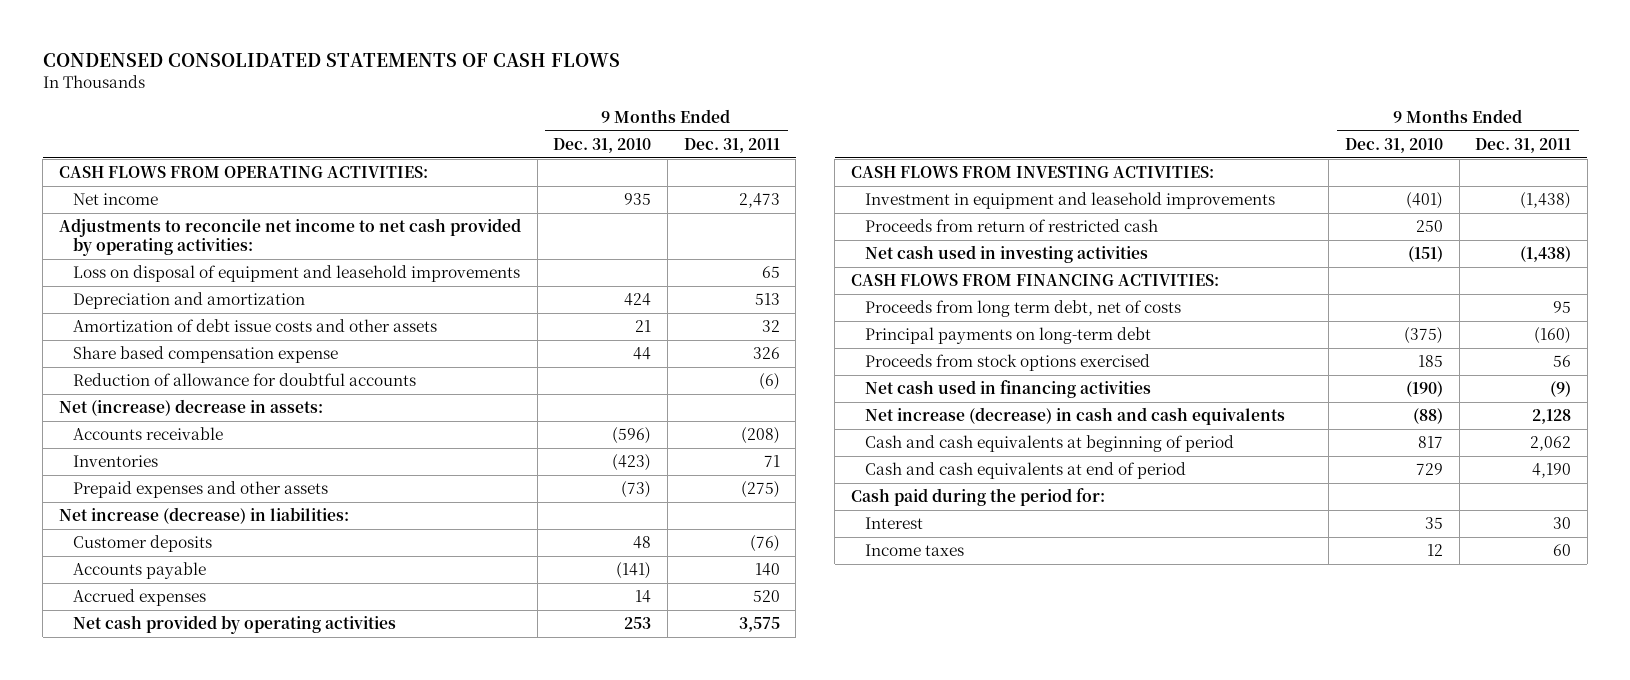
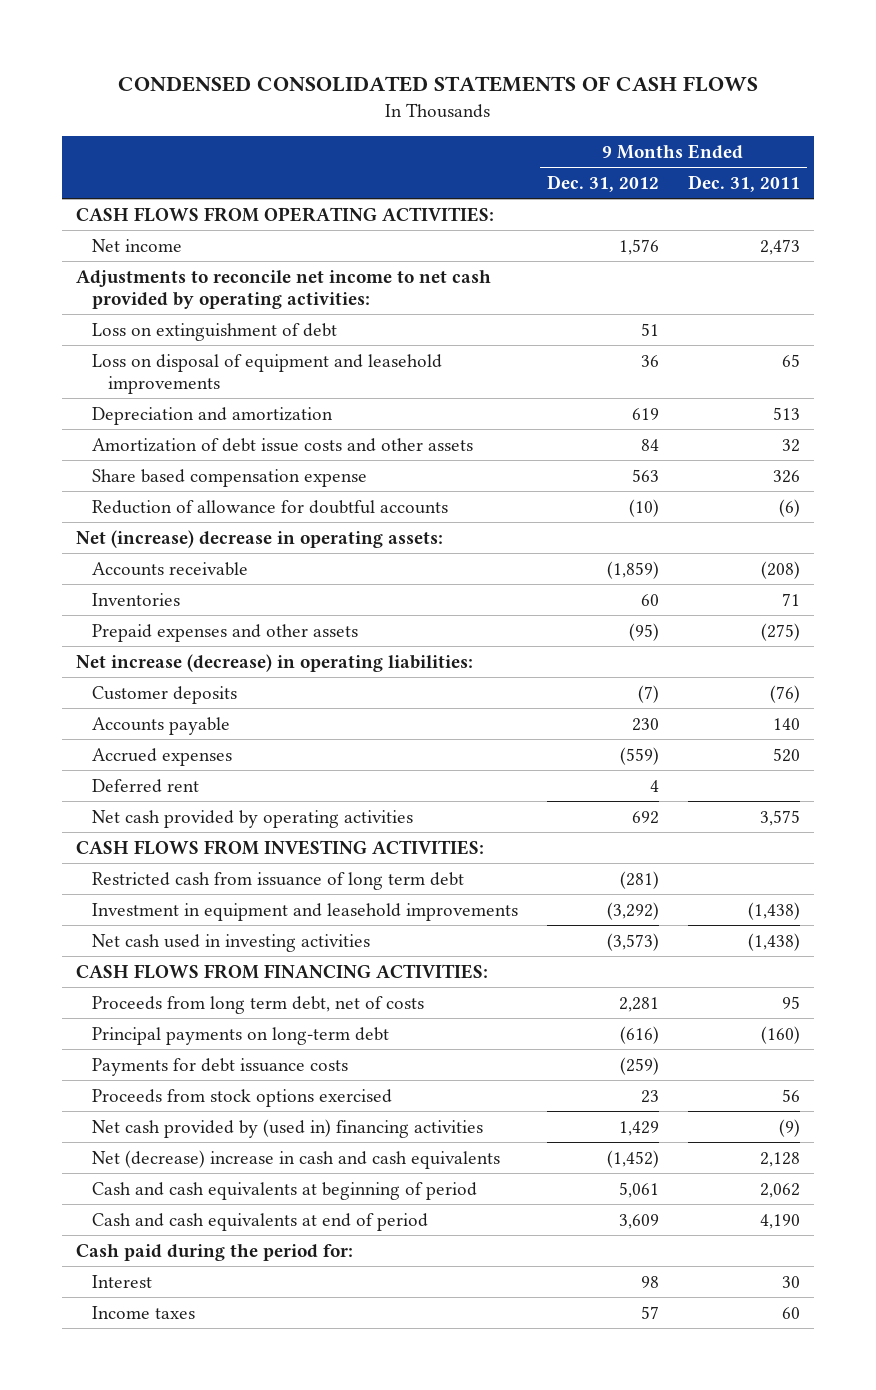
[553,138,652,154] Dec. 31, 2010 -> none
none -> [546,174,659,192] Dec. 31, 2012
none -> [91,322,337,341] Loss on extinguishment of debt
[59,399,324,417] Net (increase) decrease in assets: -> [75,529,443,548] Net (increase) decrease in operating assets:
[59,507,350,525] Net increase (decrease) in liabilities: -> [75,653,473,672] Net increase (decrease) in operating liabilities:
none -> [91,778,199,793] Deferred rent
none -> [91,871,464,890] Restricted cash from issuance of long term debt
[865,219,1159,233] Proceeds from return of restricted cash -> none
none -> [91,1057,348,1076] Payments for debt issuance costs
[865,380,1152,399] Net cash used in financing activities -> [91,1118,483,1138] Net cash provided by (used in) financing activities
[865,407,1286,426] Net increase (decrease) in cash and cash equivalents -> [91,1149,500,1169] Net (decrease) increase in cash and cash equivalents

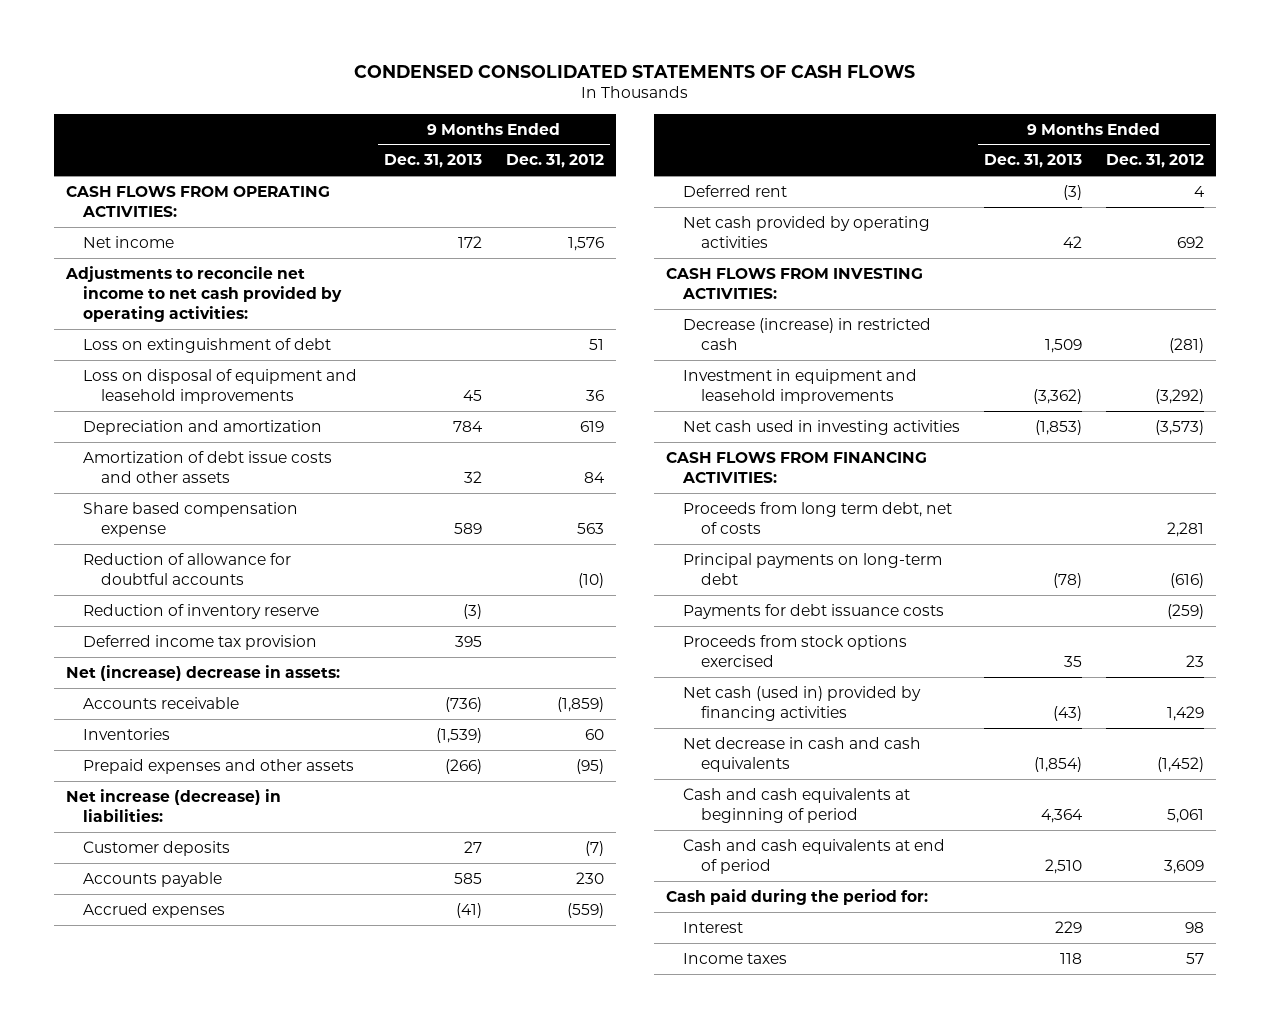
[687,174,800,192] Dec. 31, 2011 -> none
none -> [383,154,482,169] Dec. 31, 2013
none -> [83,603,320,619] Reduction of inventory reserve
none -> [83,634,318,650] Deferred income tax provision
[75,529,443,548] Net (increase) decrease in operating assets: -> [65,664,340,681] Net (increase) decrease in assets:
[75,653,473,672] Net increase (decrease) in operating liabilities: -> [65,788,281,822] Net increase (decrease) in liabilities:
[91,871,464,890] Restricted cash from issuance of long term debt -> [683,317,932,350] Decrease (increase) in restricted cash
[91,1118,483,1138] Net cash provided by (used in) financing activities -> [683,685,922,721] Net cash (used in) provided by financing activities
[91,1149,500,1169] Net (decrease) increase in cash and cash equivalents -> [683,736,922,772] Net decrease in cash and cash equivalents

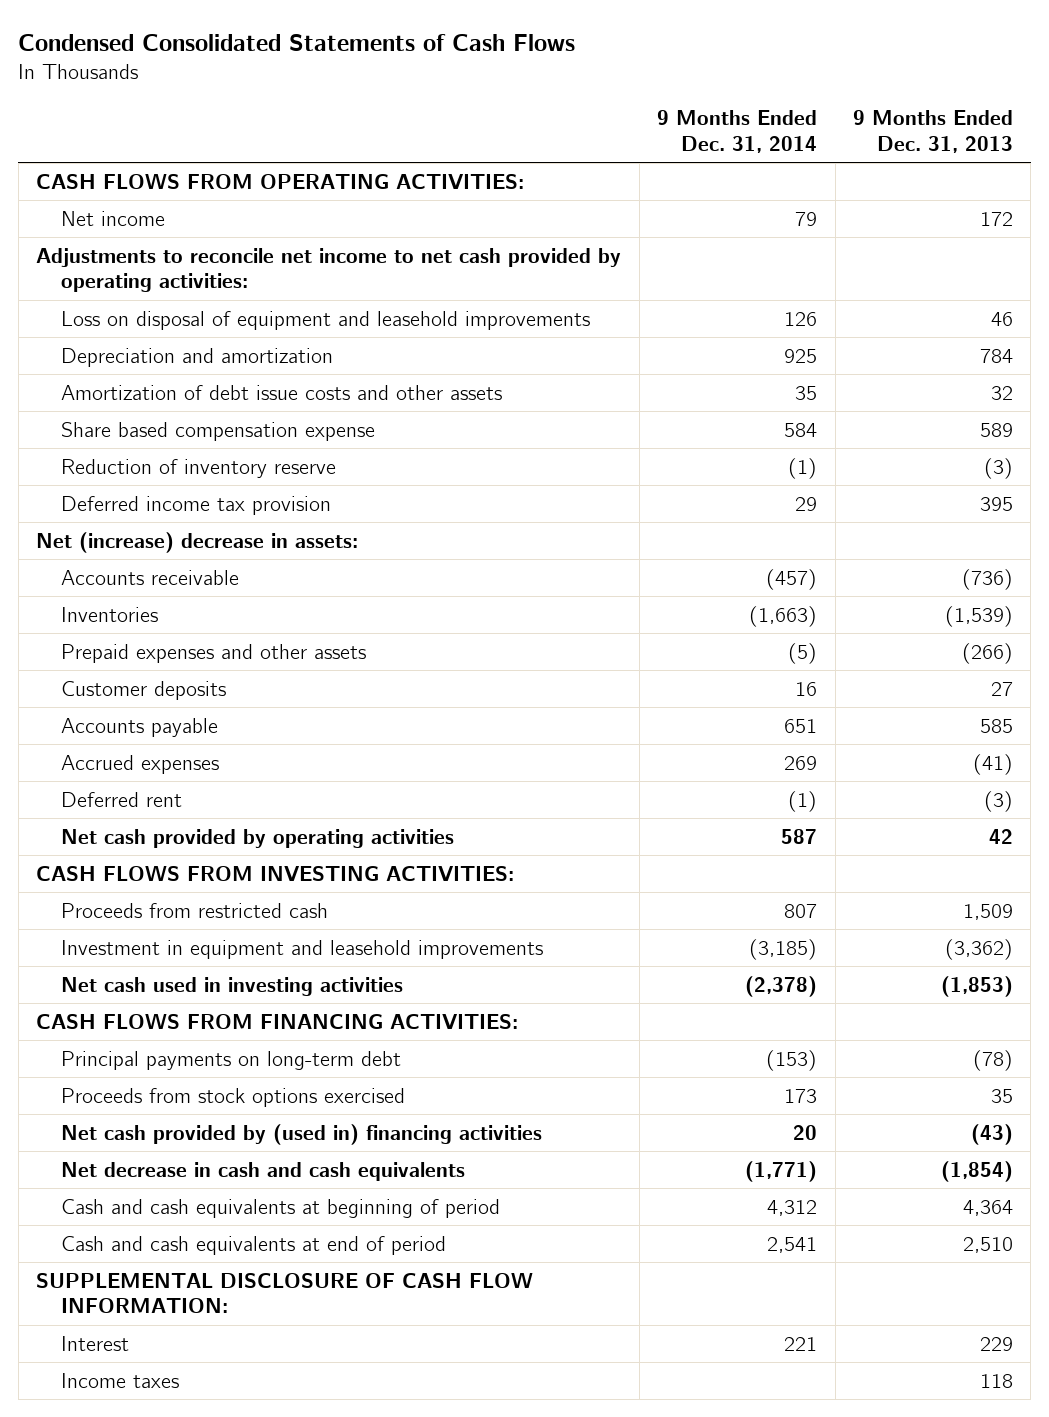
[353,64,915,78] CONDENSED CONSOLIDATED STATEMENTS OF CASH FLOWS -> [18,33,576,51] Condensed Consolidated Statements of Cash Flows
[505,154,604,169] Dec. 31, 2012 -> none
none -> [657,110,818,153] 9 Months Ended Dec. 31, 2014
[83,337,332,353] Loss on extinguishment of debt -> none
[462,389,482,401] 45 -> [990,311,1013,326] 46
[83,552,292,585] Reduction of allowance for doubtful accounts -> none
[65,788,281,822] Net increase (decrease) in liabilities: -> none
[683,317,932,350] Decrease (increase) in restricted cash -> [60,902,328,918] Proceeds from restricted cash
[683,501,953,534] Proceeds from long term debt, net of costs -> none
[683,603,945,619] Payments for debt issuance costs -> none
[683,685,922,721] Net cash (used in) provided by financing activities -> [60,1123,542,1145] Net cash provided by (used in) financing activities
[665,888,928,905] Cash paid during the period for: -> none
none -> [36,1272,534,1314] SUPPLEMENTAL DISCLOSURE OF CASH FLOW INFORMATION:

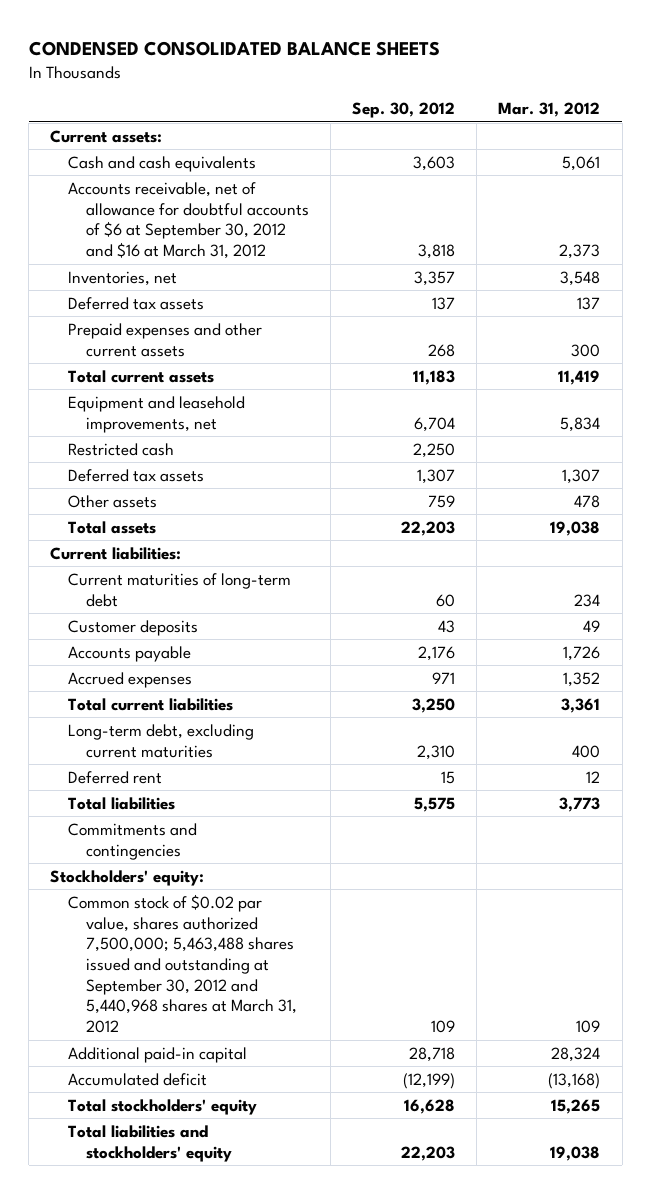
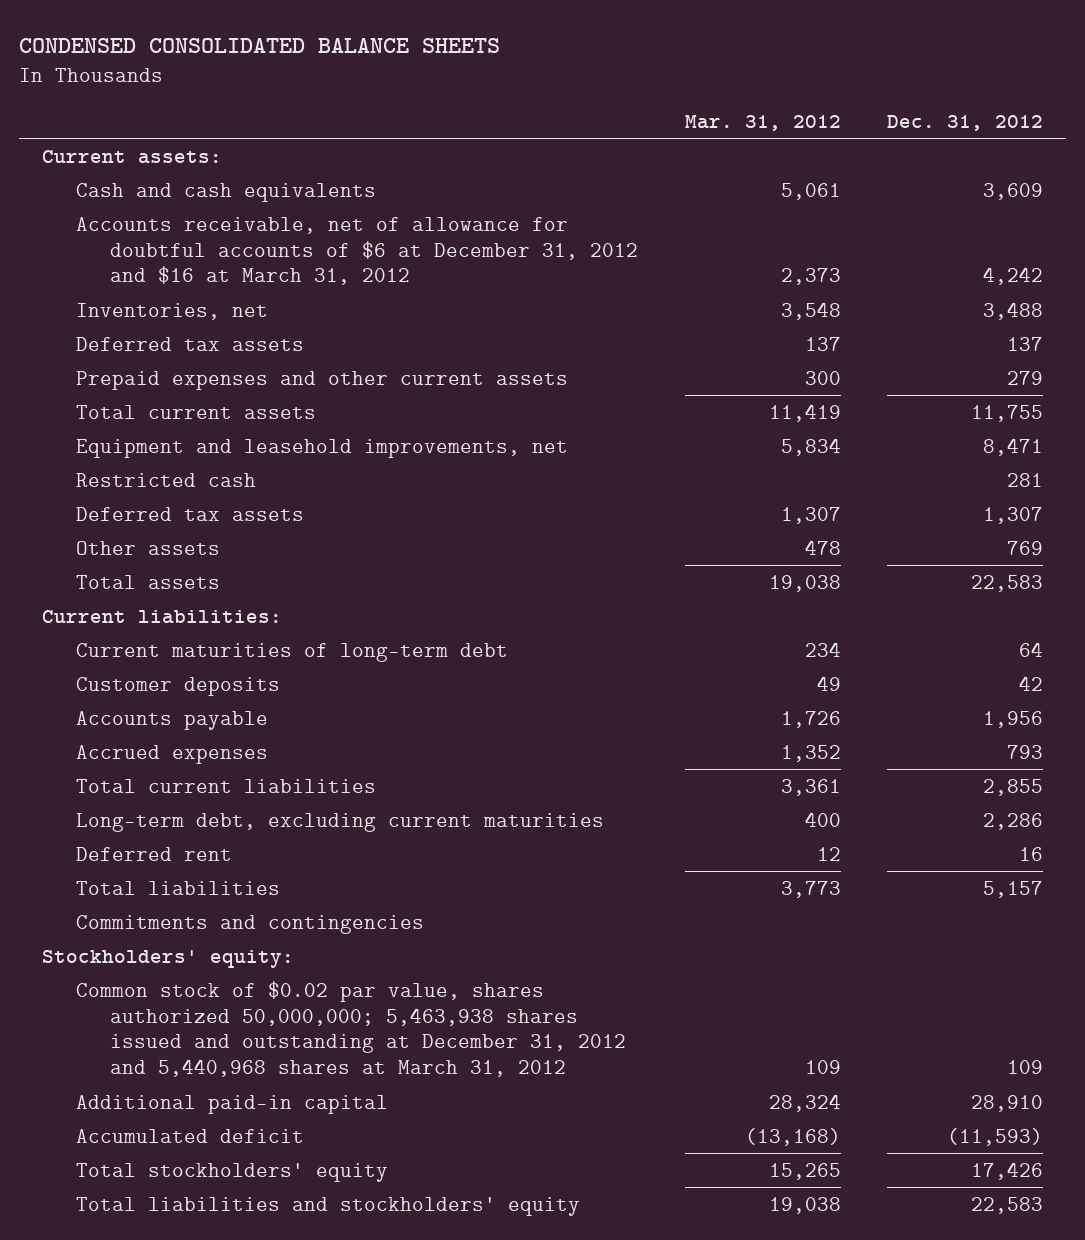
[352,102,456,119] Sep. 30, 2012 -> none
none -> [887,114,1044,131] Dec. 31, 2012
[68,181,309,259] Accounts receivable, net of allowance for doubtful accounts of $6 at September 30, 2012 and $16 at March 31, 2012 -> [76,216,639,286] Accounts receivable, net of allowance for doubtful accounts of $6 at December 31, 2012 and $16 at March 31, 2012
[68,893,297,1034] Common stock of $0.02 par value, shares authorized 7,500,000; 5,463,488 shares issued and outstanding at September 30, 2012 and 5,440,968 shares at March 31, 2012 -> [76,980,627,1078] Common stock of $0.02 par value, shares authorized 50,000,000; 5,463,938 shares issued and outstanding at December 31, 2012 and 5,440,968 shares at March 31, 2012

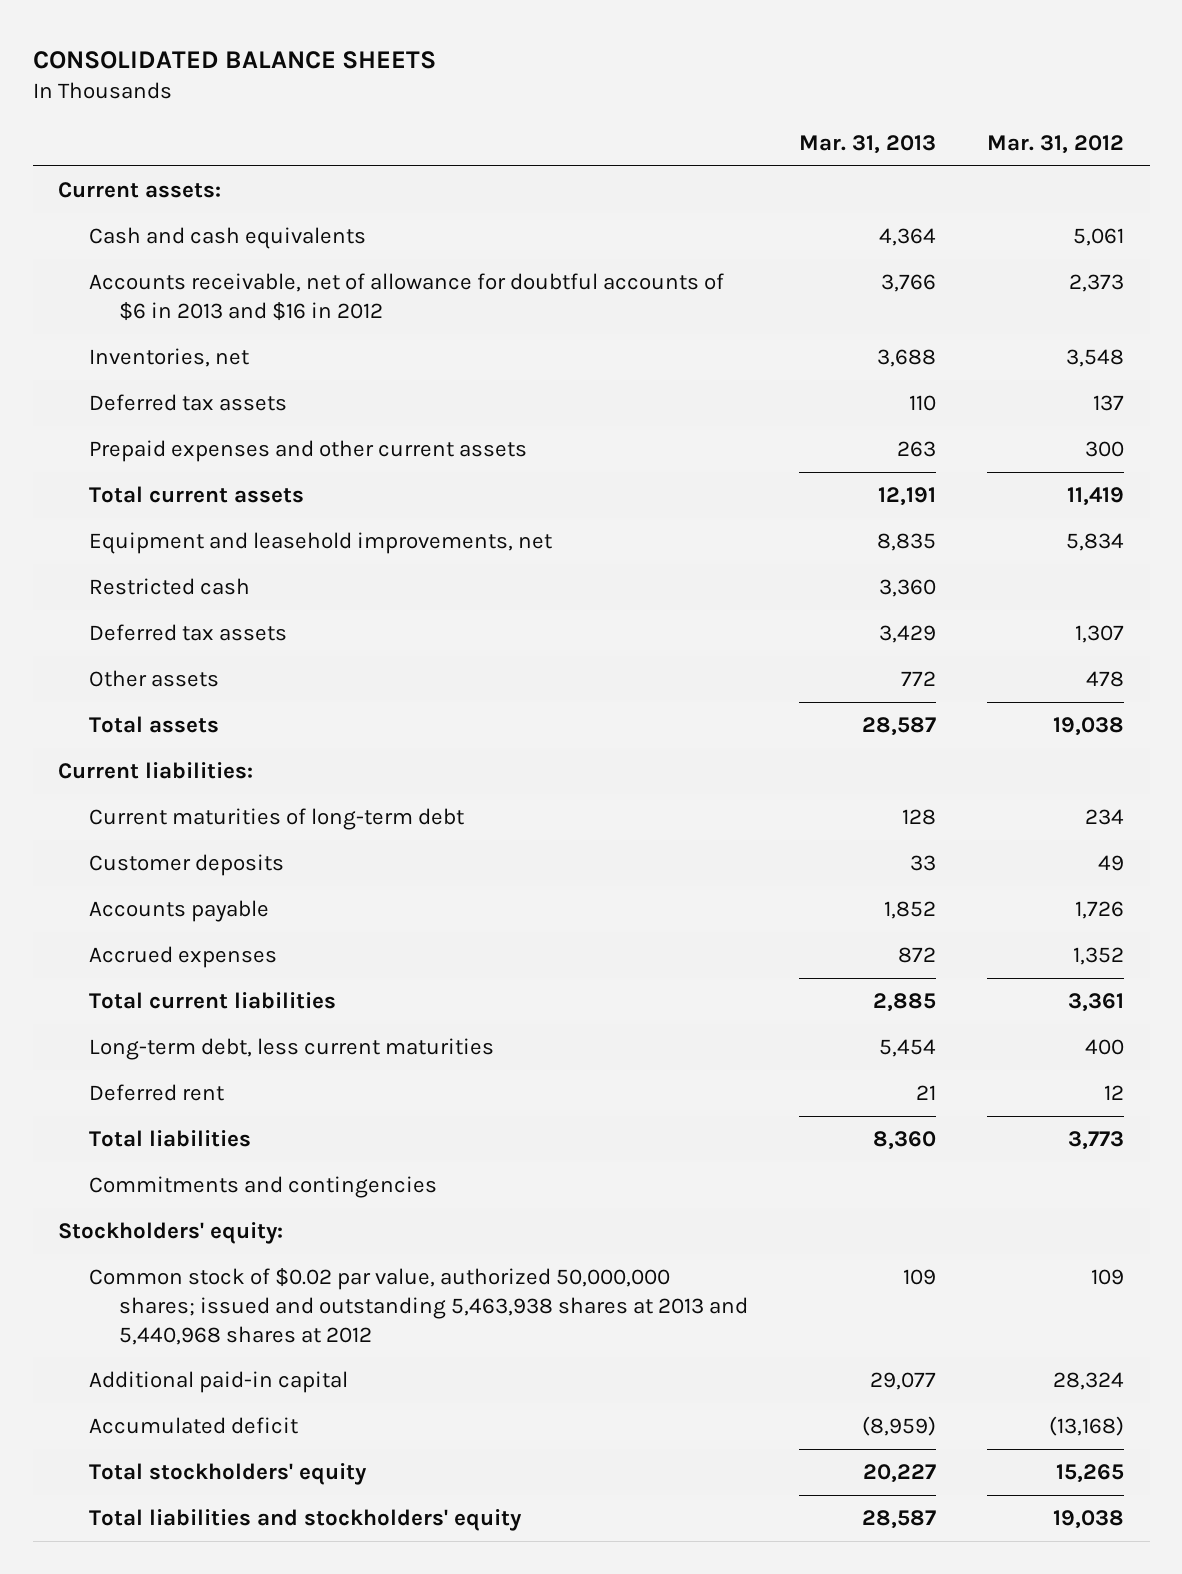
[18,37,500,53] CONDENSED CONSOLIDATED BALANCE SHEETS -> [32,50,436,69] CONSOLIDATED BALANCE SHEETS
[887,114,1044,131] Dec. 31, 2012 -> none
none -> [798,134,936,154] Mar. 31, 2013
[76,216,639,286] Accounts receivable, net of allowance for doubtful accounts of $6 at December 31, 2012 and $16 at March 31, 2012 -> [88,272,724,321] Accounts receivable, net of allowance for doubtful accounts of $6 in 2013 and $16 in 2012
[76,812,605,832] Long-term debt, excluding current maturities -> [88,1037,494,1060] Long-term debt, less current maturities
[76,980,627,1078] Common stock of $0.02 par value, shares authorized 50,000,000; 5,463,938 shares issued and outstanding at December 31, 2012 and 5,440,968 shares at March 31, 2012 -> [88,1267,748,1345] Common stock of $0.02 par value, authorized 50,000,000 shares; issued and outstanding 5,463,938 shares at 2013 and 5,440,968 shares at 2012

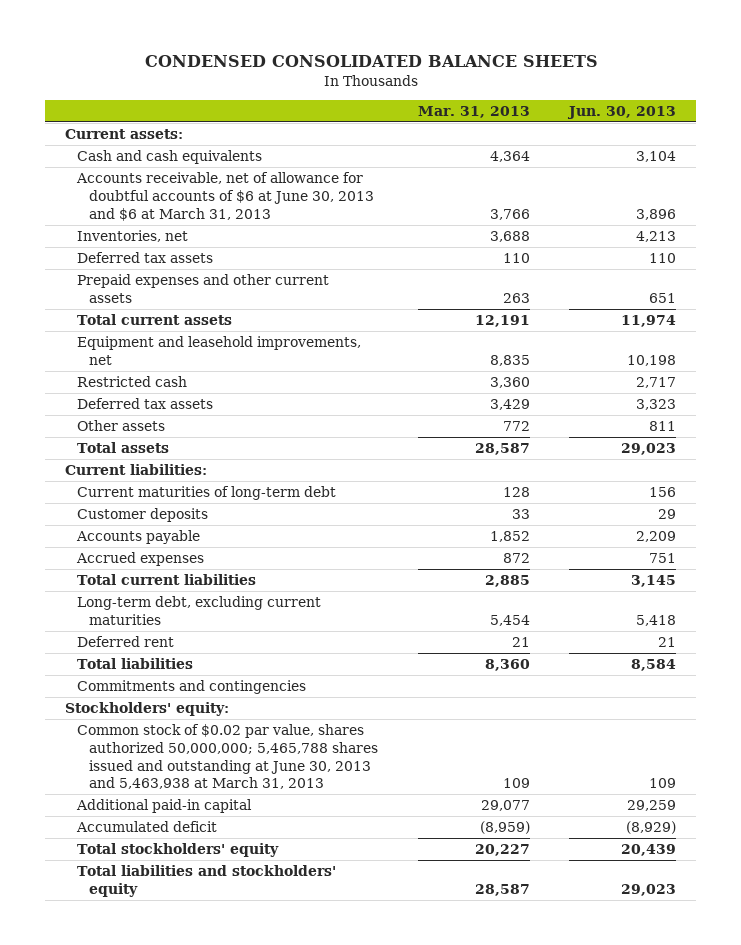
[32,50,436,69] CONSOLIDATED BALANCE SHEETS -> [144,54,598,67] CONDENSED CONSOLIDATED BALANCE SHEETS
[987,134,1125,154] Mar. 31, 2012 -> none
none -> [567,105,677,119] Jun. 30, 2013
[88,272,724,321] Accounts receivable, net of allowance for doubtful accounts of $6 in 2013 and $16 in 2012 -> [76,172,375,221] Accounts receivable, net of allowance for doubtful accounts of $6 at June 30, 2013 and $6 at March 31, 2013
[88,1037,494,1060] Long-term debt, less current maturities -> [77,596,322,625] Long-term debt, excluding current maturities
[88,1267,748,1345] Common stock of $0.02 par value, authorized 50,000,000 shares; issued and outstanding 5,463,938 shares at 2013 and 5,440,968 shares at 2012 -> [77,724,379,790] Common stock of $0.02 par value, shares authorized 50,000,000; 5,465,788 shares issued and outstanding at June 30, 2013 and 5,463,938 at March 31, 2013

